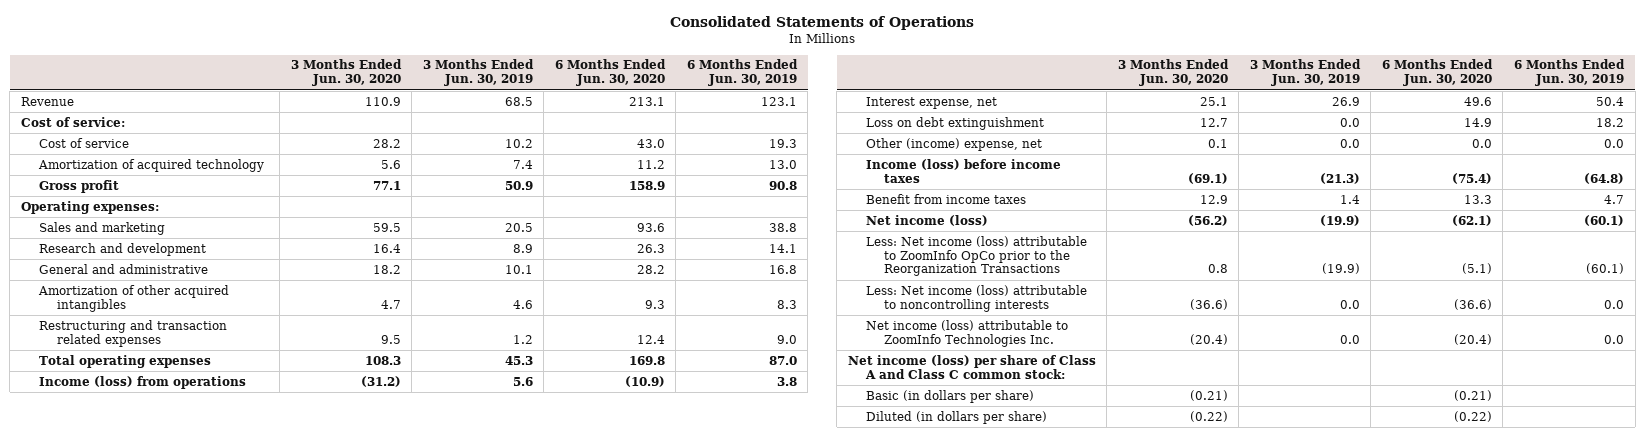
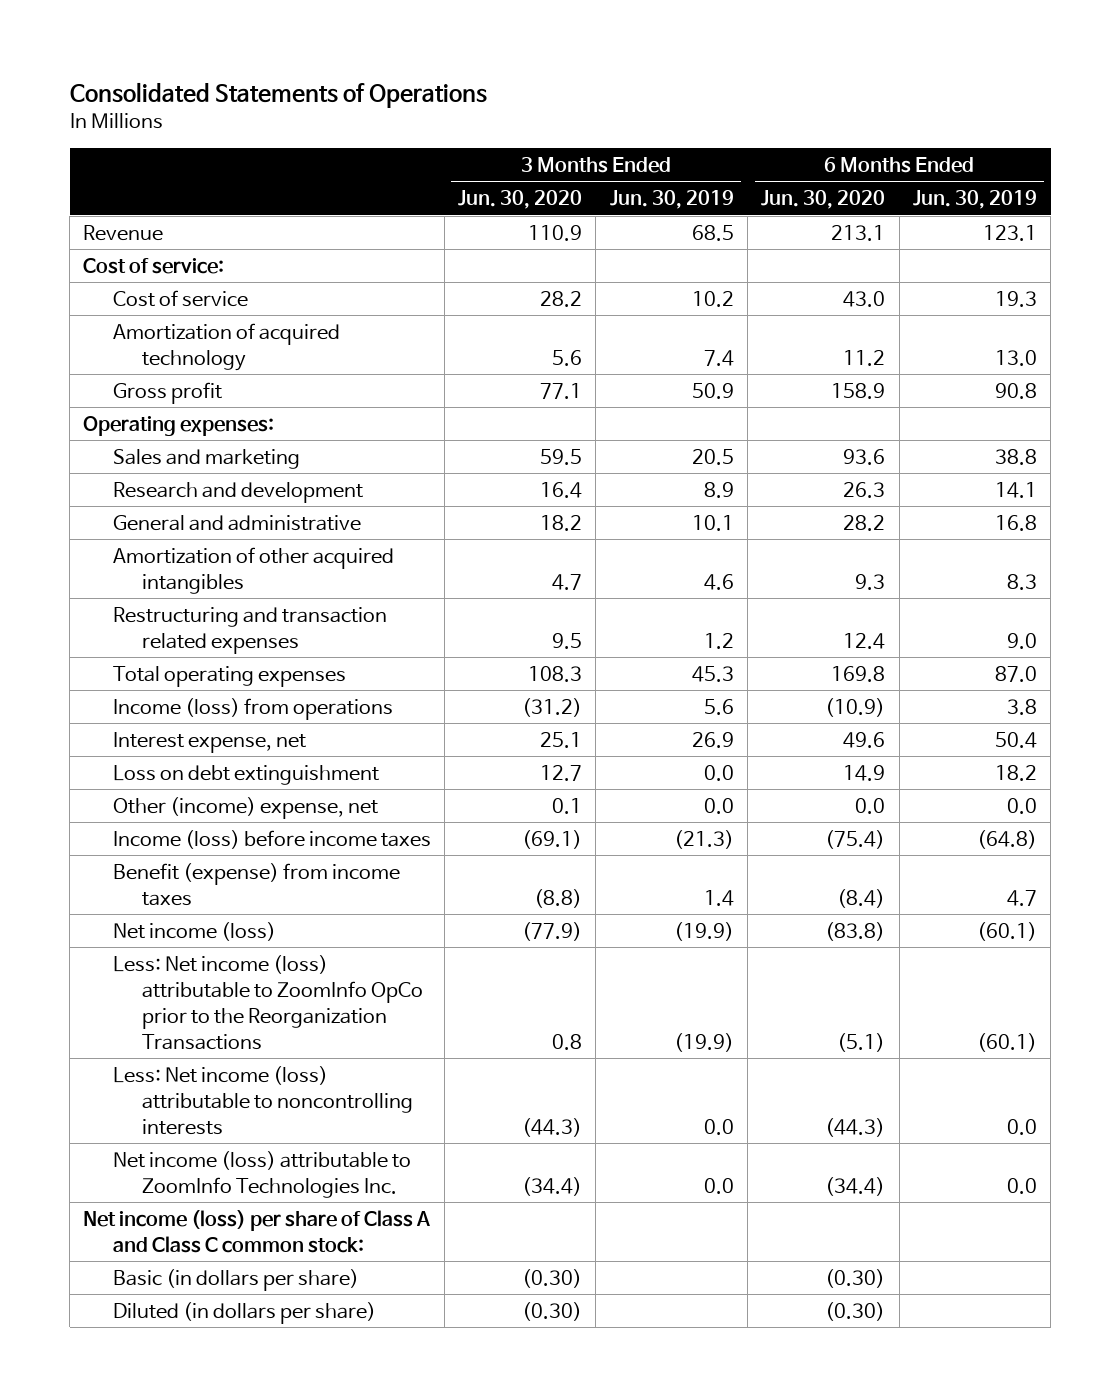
[865,193,1026,204] Benefit from income taxes -> [112,862,400,906] Benefit (expense) from income taxes
[1199,194,1228,204] 12.9 -> [534,888,583,908] (8.8)
[1463,194,1492,204] 13.3 -> [837,888,886,908] (8.4)
[1187,214,1228,226] (56.2) -> [522,921,583,941] (77.9)
[1451,214,1492,226] (62.1) -> [825,921,886,941] (83.8)
[1189,298,1228,310] (36.6) -> [522,1117,583,1137] (44.3)
[1453,298,1492,310] (36.6) -> [825,1117,886,1137] (44.3)
[1189,333,1228,345] (20.4) -> [522,1176,583,1196] (34.4)
[1453,333,1492,345] (20.4) -> [825,1176,886,1196] (34.4)
[1189,389,1228,401] (0.21) -> [522,1268,583,1288] (0.30)
[1453,389,1492,401] (0.21) -> [825,1268,886,1288] (0.30)
[1189,410,1228,422] (0.22) -> [522,1301,583,1321] (0.30)
[1453,410,1492,422] (0.22) -> [825,1301,886,1321] (0.30)

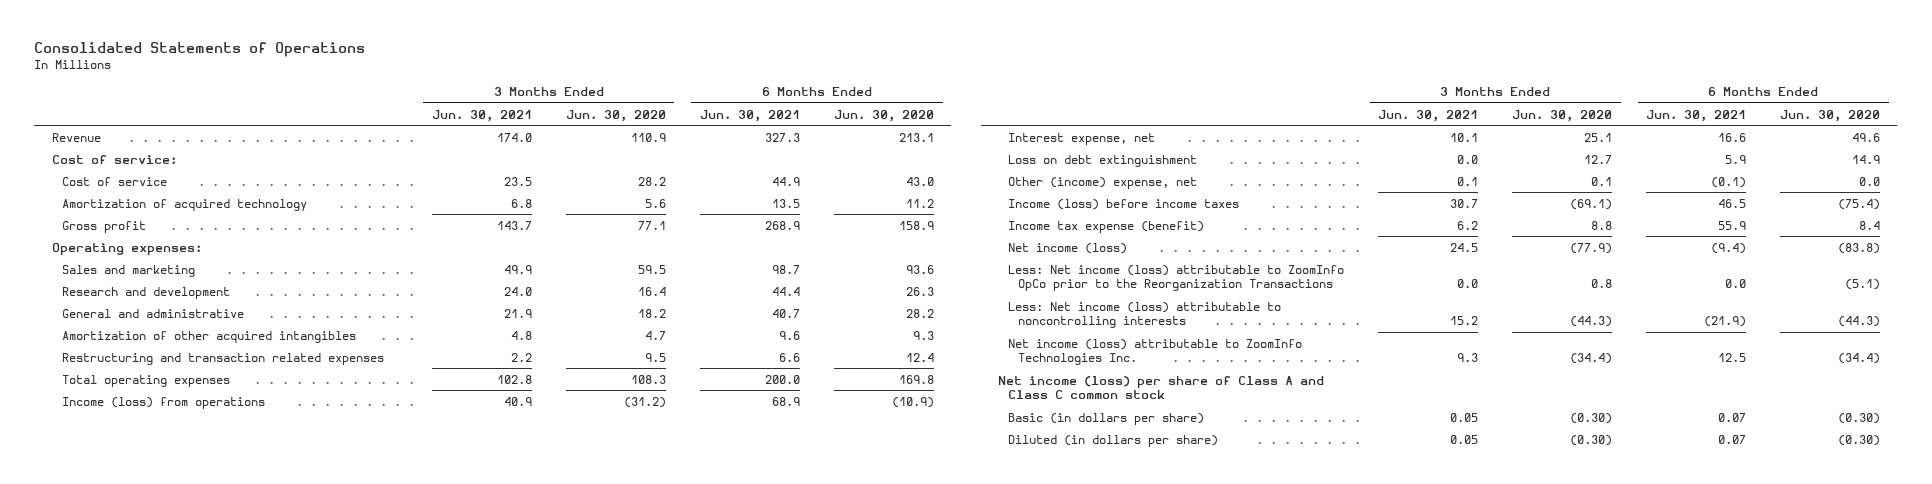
[609,190,734,210] Jun. 30, 2019 -> none
[913,190,1038,210] Jun. 30, 2019 -> none
none -> [431,109,532,122] Jun. 30, 2021
none -> [699,109,800,122] Jun. 30, 2021
[112,862,400,906] Benefit (expense) from income taxes -> [1007,220,1204,233] Income tax expense (benefit)
[534,888,583,908] (8.8) -> [1591,220,1613,230] 8.8
[837,888,886,908] (8.4) -> [1859,220,1881,230] 8.4
[83,1209,431,1253] Net income (loss) per share of Class A and Class C common stock: -> [997,375,1324,400] Net income (loss) per share of Class A and Class C common stock

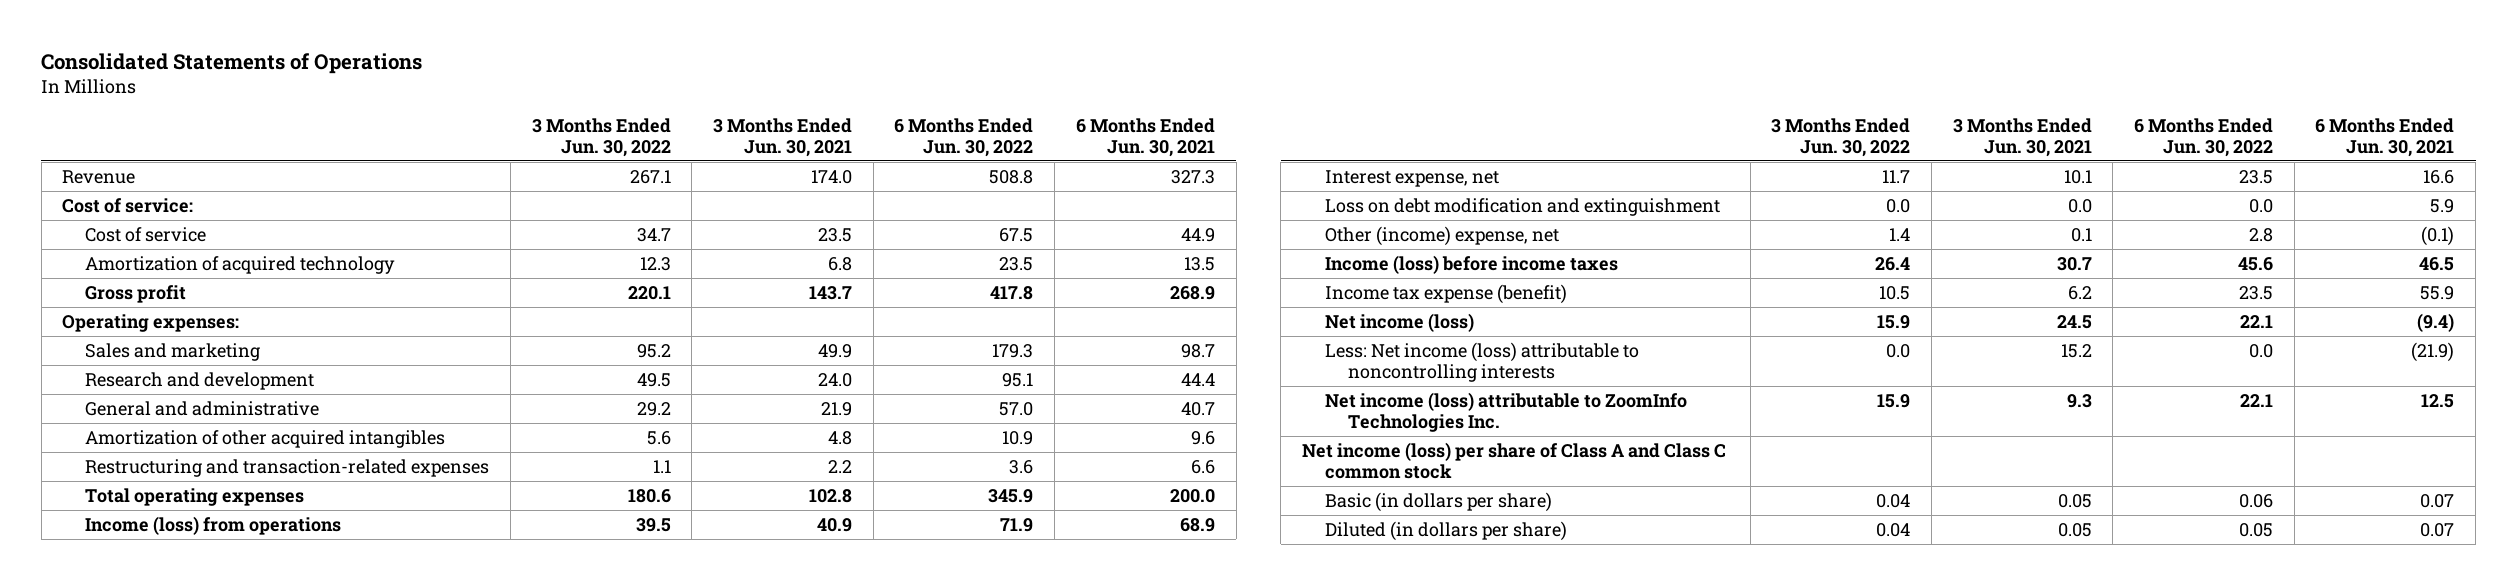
[565,109,666,122] Jun. 30, 2020 -> none
[834,109,935,122] Jun. 30, 2020 -> none
none -> [531,117,671,157] 3 Months Ended Jun. 30, 2022
none -> [894,117,1034,157] 6 Months Ended Jun. 30, 2022
[61,352,384,365] Restructuring and transaction related expenses -> [85,458,490,477] Restructuring and transaction-related expenses
[1007,154,1197,167] Loss on debt extinguishment -> [1324,197,1720,216] Loss on debt modification and extinguishment
[1007,264,1344,292] Less: Net income (loss) attributable to ZoomInfo OpCo prior to the Reorganization Transactions -> none

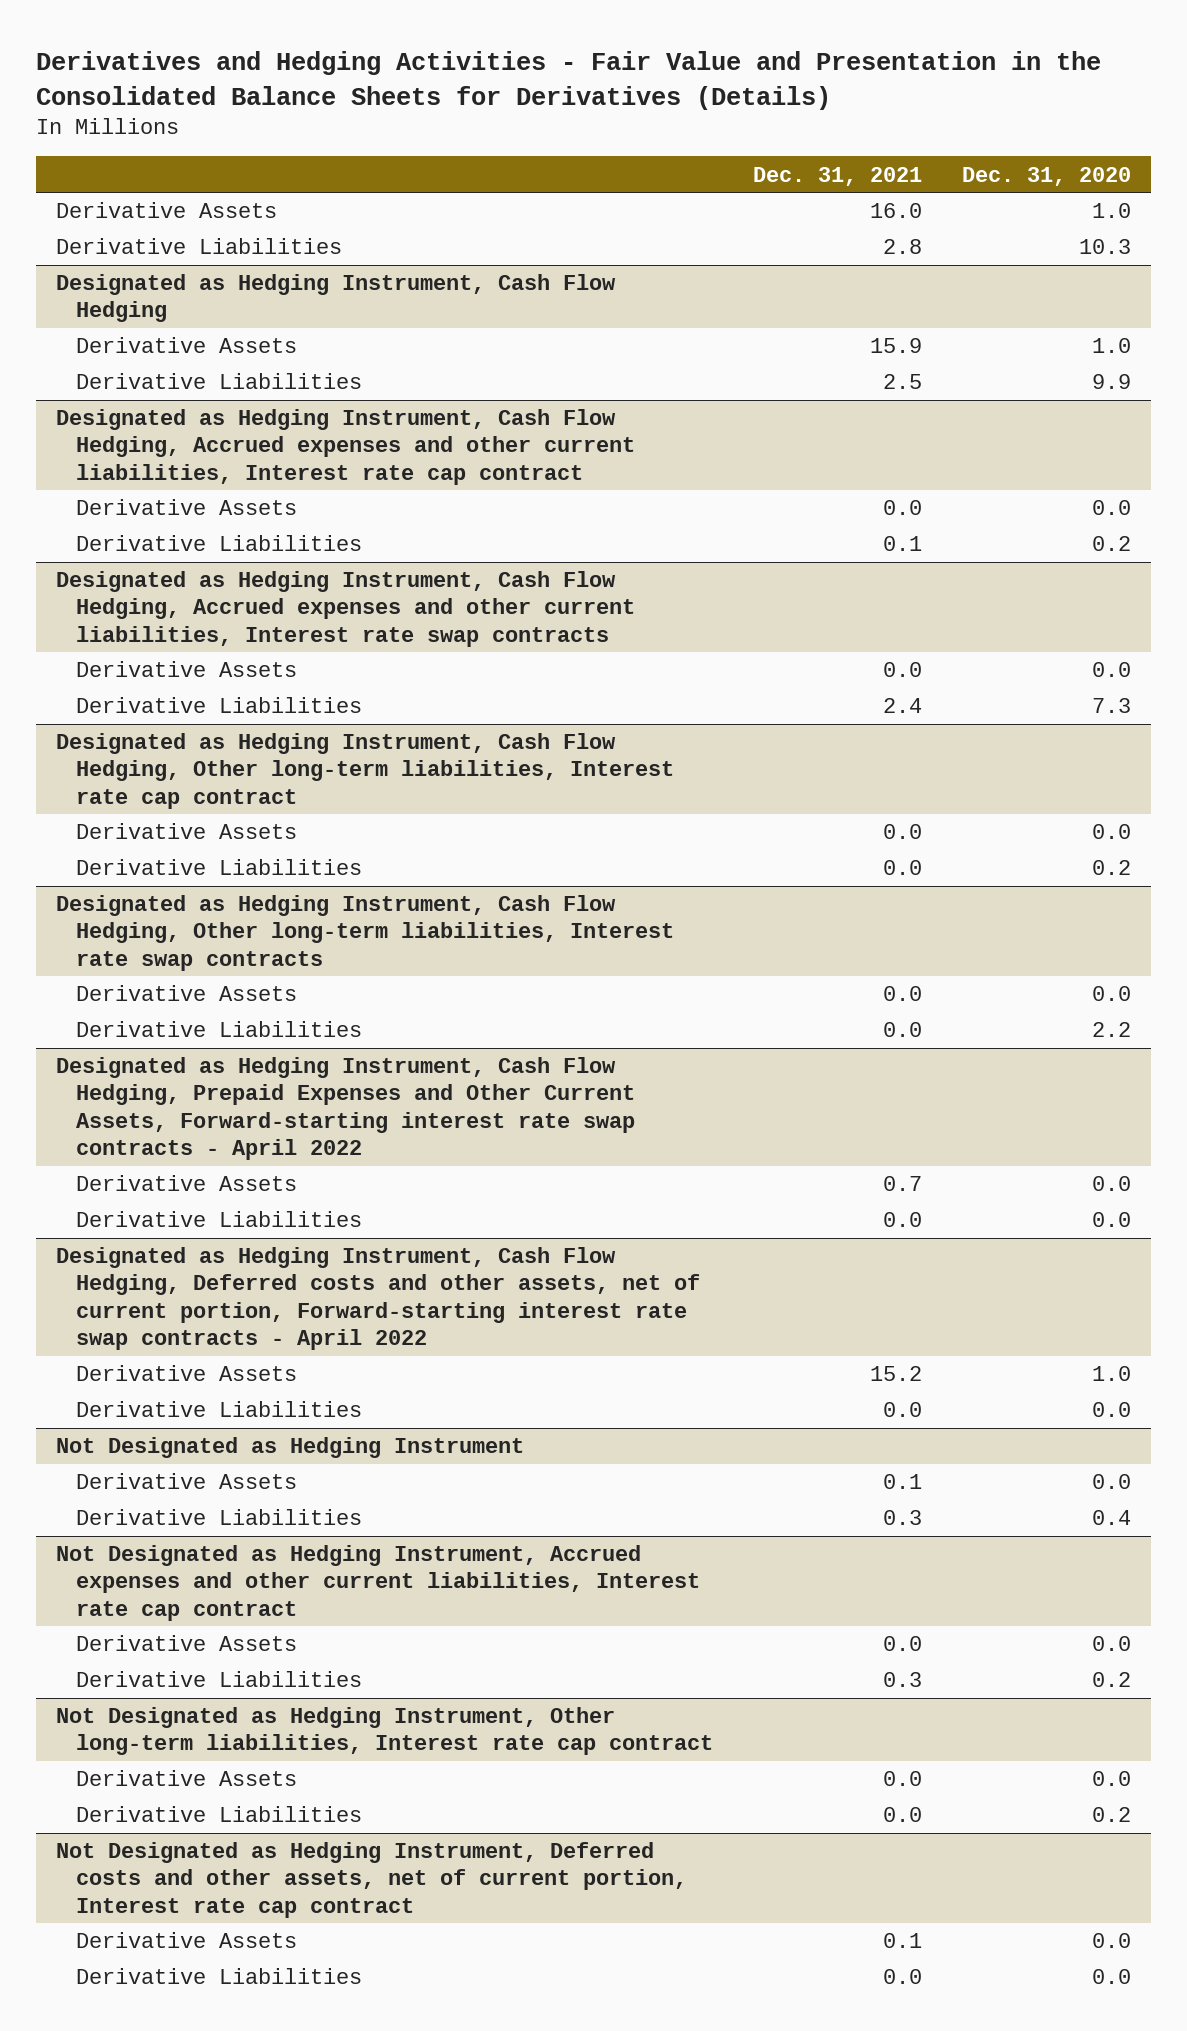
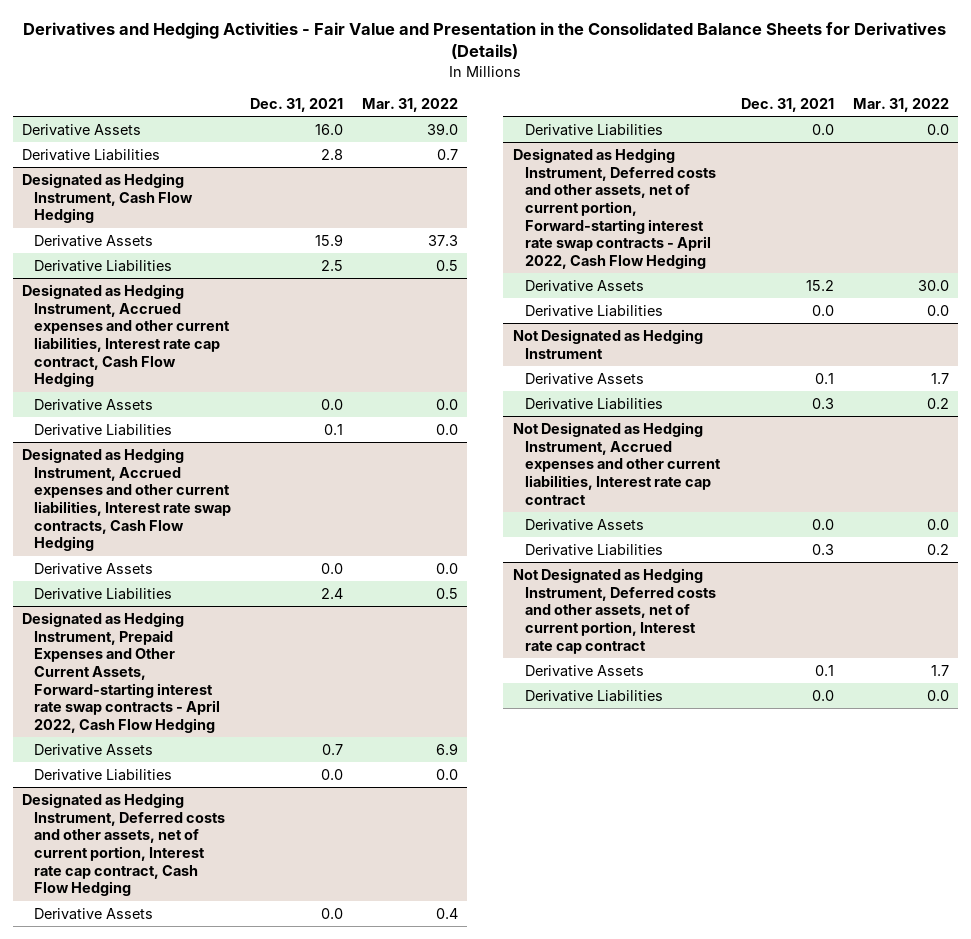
[961,166,1131,186] Dec. 31, 2020 -> none
none -> [362,97,459,112] Mar. 31, 2022
[56,409,635,485] Designated as Hedging Instrument, Cash Flow Hedging, Accrued expenses and other current liabilities, Interest rate cap contract -> [21,283,231,388] Designated as Hedging Instrument, Accrued expenses and other current liabilities, Interest rate cap contract, Cash Flow Hedging
[56,571,635,647] Designated as Hedging Instrument, Cash Flow Hedging, Accrued expenses and other current liabilities, Interest rate swap contracts -> [21,447,232,552] Designated as Hedging Instrument, Accrued expenses and other current liabilities, Interest rate swap contracts, Cash Flow Hedging
[56,733,674,809] Designated as Hedging Instrument, Cash Flow Hedging, Other long-term liabilities, Interest rate cap contract -> none
none -> [21,611,221,734] Designated as Hedging Instrument, Prepaid Expenses and Other Current Assets, Forward-starting interest rate swap contracts - April 2022, Cash Flow Hedging
[882,824,922,840] 0.0 -> [322,743,344,755] 0.7
[56,895,674,971] Designated as Hedging Instrument, Cash Flow Hedging, Other long-term liabilities, Interest rate swap contracts -> none
none -> [21,792,226,897] Designated as Hedging Instrument, Deferred costs and other assets, net of current portion, Interest rate cap contract, Cash Flow Hedging
[56,1057,635,1160] Designated as Hedging Instrument, Cash Flow Hedging, Prepaid Expenses and Other Current Assets, Forward-starting interest rate swap contracts - April 2022 -> none
[75,1175,297,1192] Derivative Assets -> none
[75,1211,362,1228] Derivative Liabilities -> none
[56,1247,700,1350] Designated as Hedging Instrument, Cash Flow Hedging, Deferred costs and other assets, net of current portion, Forward-starting interest rate swap contracts - April 2022 -> [512,147,717,270] Designated as Hedging Instrument, Deferred costs and other assets, net of current portion, Forward-starting interest rate swap contracts - April 2022, Cash Flow Hedging
[56,1707,713,1756] Not Designated as Hedging Instrument, Other long-term liabilities, Interest rate cap contract -> none
[75,1770,297,1787] Derivative Assets -> none
[75,1806,362,1823] Derivative Liabilities -> none

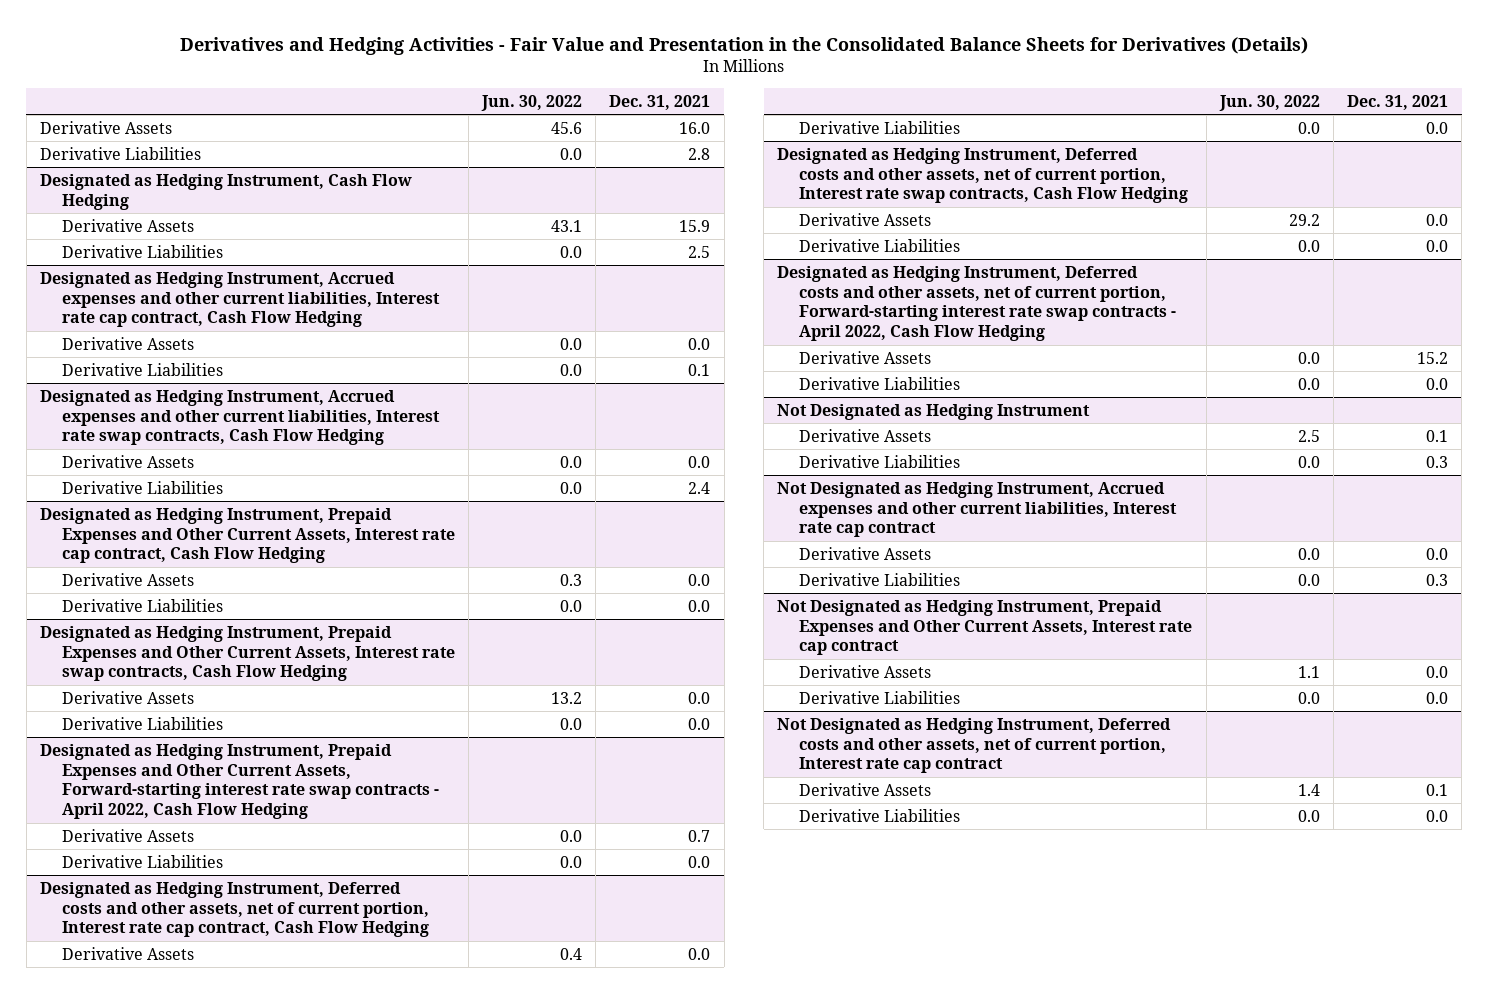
[362,97,459,112] Mar. 31, 2022 -> none
none -> [481,94,583,111] Jun. 30, 2022
none -> [39,507,455,564] Designated as Hedging Instrument, Prepaid Expenses and Other Current Assets, Interest rate cap contract, Cash Flow Hedging
none -> [61,572,194,586] Derivative Assets
none -> [61,598,223,612] Derivative Liabilities
none -> [39,625,455,682] Designated as Hedging Instrument, Prepaid Expenses and Other Current Assets, Interest rate swap contracts, Cash Flow Hedging
none -> [61,690,194,704] Derivative Assets
none -> [61,716,223,730] Derivative Liabilities
none -> [777,147,1189,204] Designated as Hedging Instrument, Deferred costs and other assets, net of current portion, Interest rate swap contracts, Cash Flow Hedging
none -> [799,212,932,226] Derivative Assets
none -> [799,238,961,252] Derivative Liabilities
none -> [777,599,1193,656] Not Designated as Hedging Instrument, Prepaid Expenses and Other Current Assets, Interest rate cap contract
none -> [799,664,932,678] Derivative Assets
none -> [799,690,961,704] Derivative Liabilities

